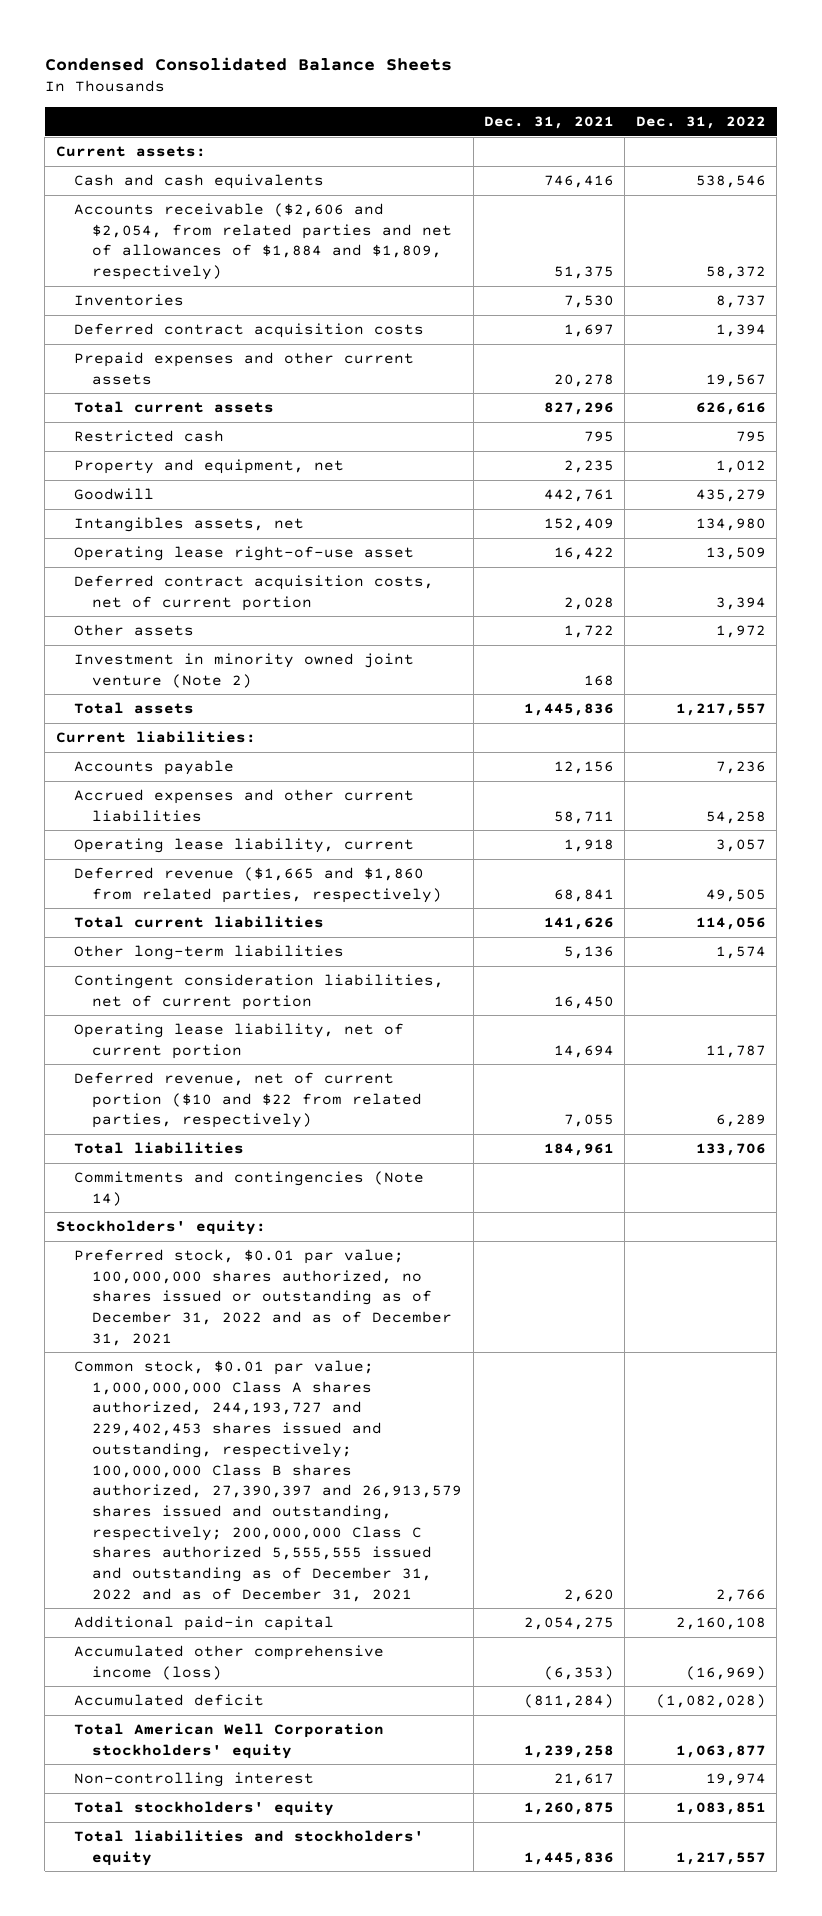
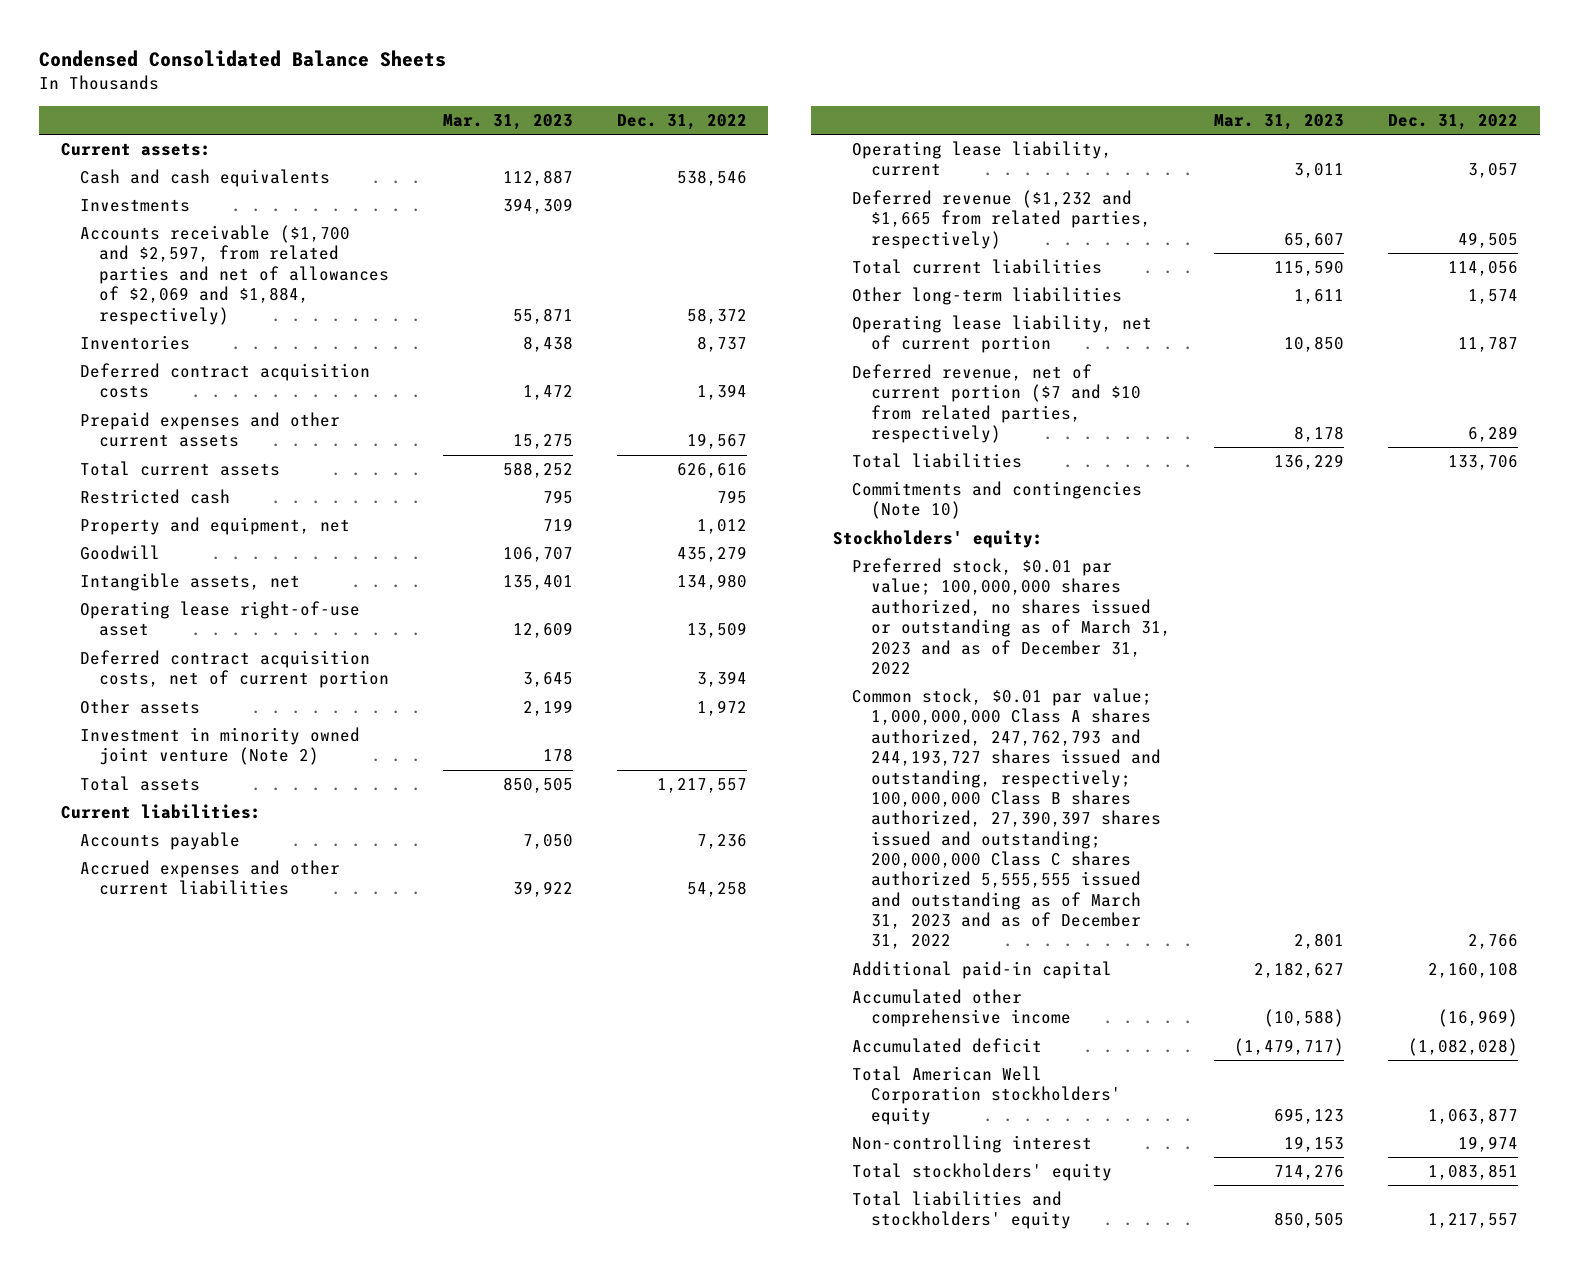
[483,116,614,130] Dec. 31, 2021 -> none
none -> [442,114,573,131] Mar. 31, 2023
none -> [80,199,191,213] Investments
[74,203,453,281] Accounts receivable ($2,606 and $2,054, from related parties and net of allowances of $1,884 and $1,809, respectively) -> [80,225,390,325] Accounts receivable ($1,700 and $2,597, from related parties and net of allowances of $2,069 and $1,884, respectively)
[74,517,305,533] Intangibles assets, net -> [80,573,301,592] Intangible assets, net
[74,867,443,903] Deferred revenue ($1,665 and $1,860 from related parties, respectively) -> [851,190,1151,249] Deferred revenue ($1,232 and $1,665 from related parties, respectively)
[74,974,445,1010] Contingent consideration liabilities, net of current portion -> none
[74,1072,423,1129] Deferred revenue, net of current portion ($10 and $22 from related parties, respectively) -> [851,364,1141,444] Deferred revenue, net of current portion ($7 and $10 from related parties, respectively)
[74,1171,425,1206] Commitments and contingencies (Note 14) -> [851,481,1142,520] Commitments and contingencies (Note 10)
[74,1249,453,1346] Preferred stock, $0.01 par value; 100,000,000 shares authorized, no shares issued or outstanding as of December 31, 2022 and as of December 31, 2021 -> [851,558,1171,675] Preferred stock, $0.01 par value; 100,000,000 shares authorized, no shares issued or outstanding as of March 31, 2023 and as of December 31, 2022
[74,1360,463,1602] Common stock, $0.01 par value; 1,000,000,000 Class A shares authorized, 244,193,727 and 229,402,453 shares issued and outstanding, respectively; 100,000,000 Class B shares authorized, 27,390,397 and 26,913,579 shares issued and outstanding, respectively; 200,000,000 Class C shares authorized 5,555,555 issued and outstanding as of December 31, 2022 and as of December 31, 2021 -> [851,688,1161,950] Common stock, $0.01 par value; 1,000,000,000 Class A shares authorized, 247,762,793 and 244,193,727 shares issued and outstanding, respectively; 100,000,000 Class B shares authorized, 27,390,397 shares issued and outstanding; 200,000,000 Class C shares authorized 5,555,555 issued and outstanding as of March 31, 2023 and as of December 31, 2022
[74,1645,385,1680] Accumulated other comprehensive income (loss) -> [851,989,1071,1028] Accumulated other comprehensive income

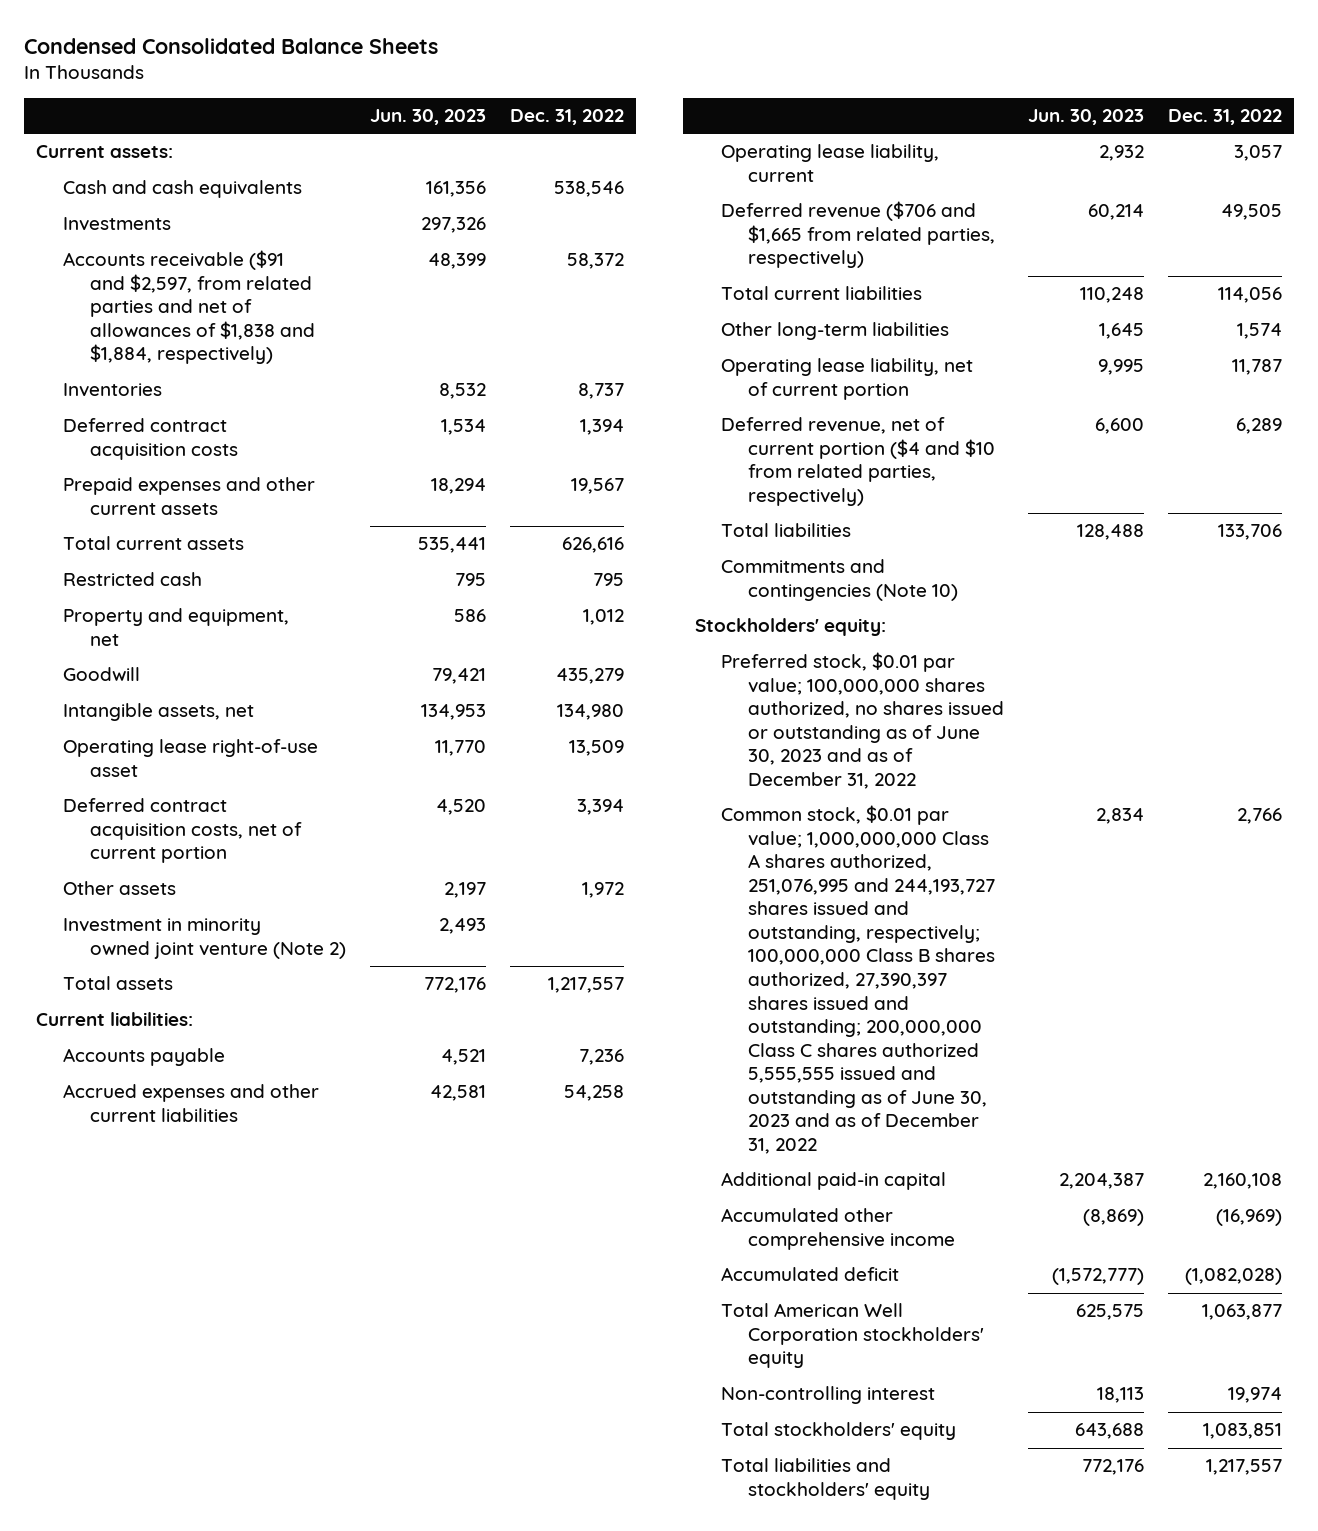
[442,114,573,131] Mar. 31, 2023 -> none
none -> [369,109,486,126] Jun. 30, 2023
[80,225,390,325] Accounts receivable ($1,700 and $2,597, from related parties and net of allowances of $2,069 and $1,884, respectively) -> [63,250,315,365] Accounts receivable ($91 and $2,597, from related parties and net of allowances of $1,838 and $1,884, respectively)
[851,190,1151,249] Deferred revenue ($1,232 and $1,665 from related parties, respectively) -> [721,201,996,269] Deferred revenue ($706 and $1,665 from related parties, respectively)
[851,364,1141,444] Deferred revenue, net of current portion ($7 and $10 from related parties, respectively) -> [721,417,996,506] Deferred revenue, net of current portion ($4 and $10 from related parties, respectively)
[851,558,1171,675] Preferred stock, $0.01 par value; 100,000,000 shares authorized, no shares issued or outstanding as of March 31, 2023 and as of December 31, 2022 -> [721,652,1005,789] Preferred stock, $0.01 par value; 100,000,000 shares authorized, no shares issued or outstanding as of June 30, 2023 and as of December 31, 2022
[851,688,1161,950] Common stock, $0.01 par value; 1,000,000,000 Class A shares authorized, 247,762,793 and 244,193,727 shares issued and outstanding, respectively; 100,000,000 Class B shares authorized, 27,390,397 shares issued and outstanding; 200,000,000 Class C shares authorized 5,555,555 issued and outstanding as of March 31, 2023 and as of December 31, 2022 -> [721,805,996,1154] Common stock, $0.01 par value; 1,000,000,000 Class A shares authorized, 251,076,995 and 244,193,727 shares issued and outstanding, respectively; 100,000,000 Class B shares authorized, 27,390,397 shares issued and outstanding; 200,000,000 Class C shares authorized 5,555,555 issued and outstanding as of June 30, 2023 and as of December 31, 2022

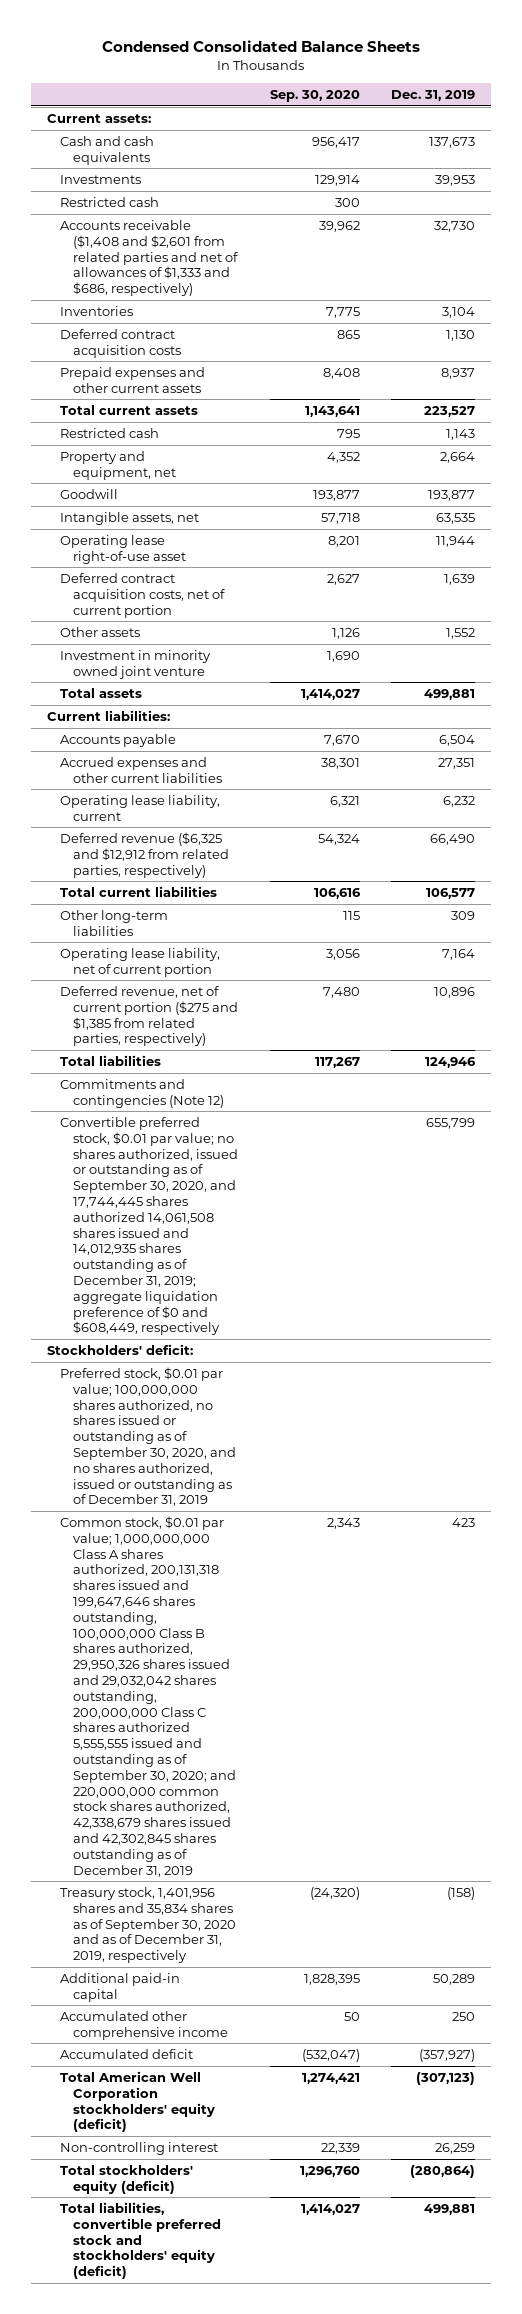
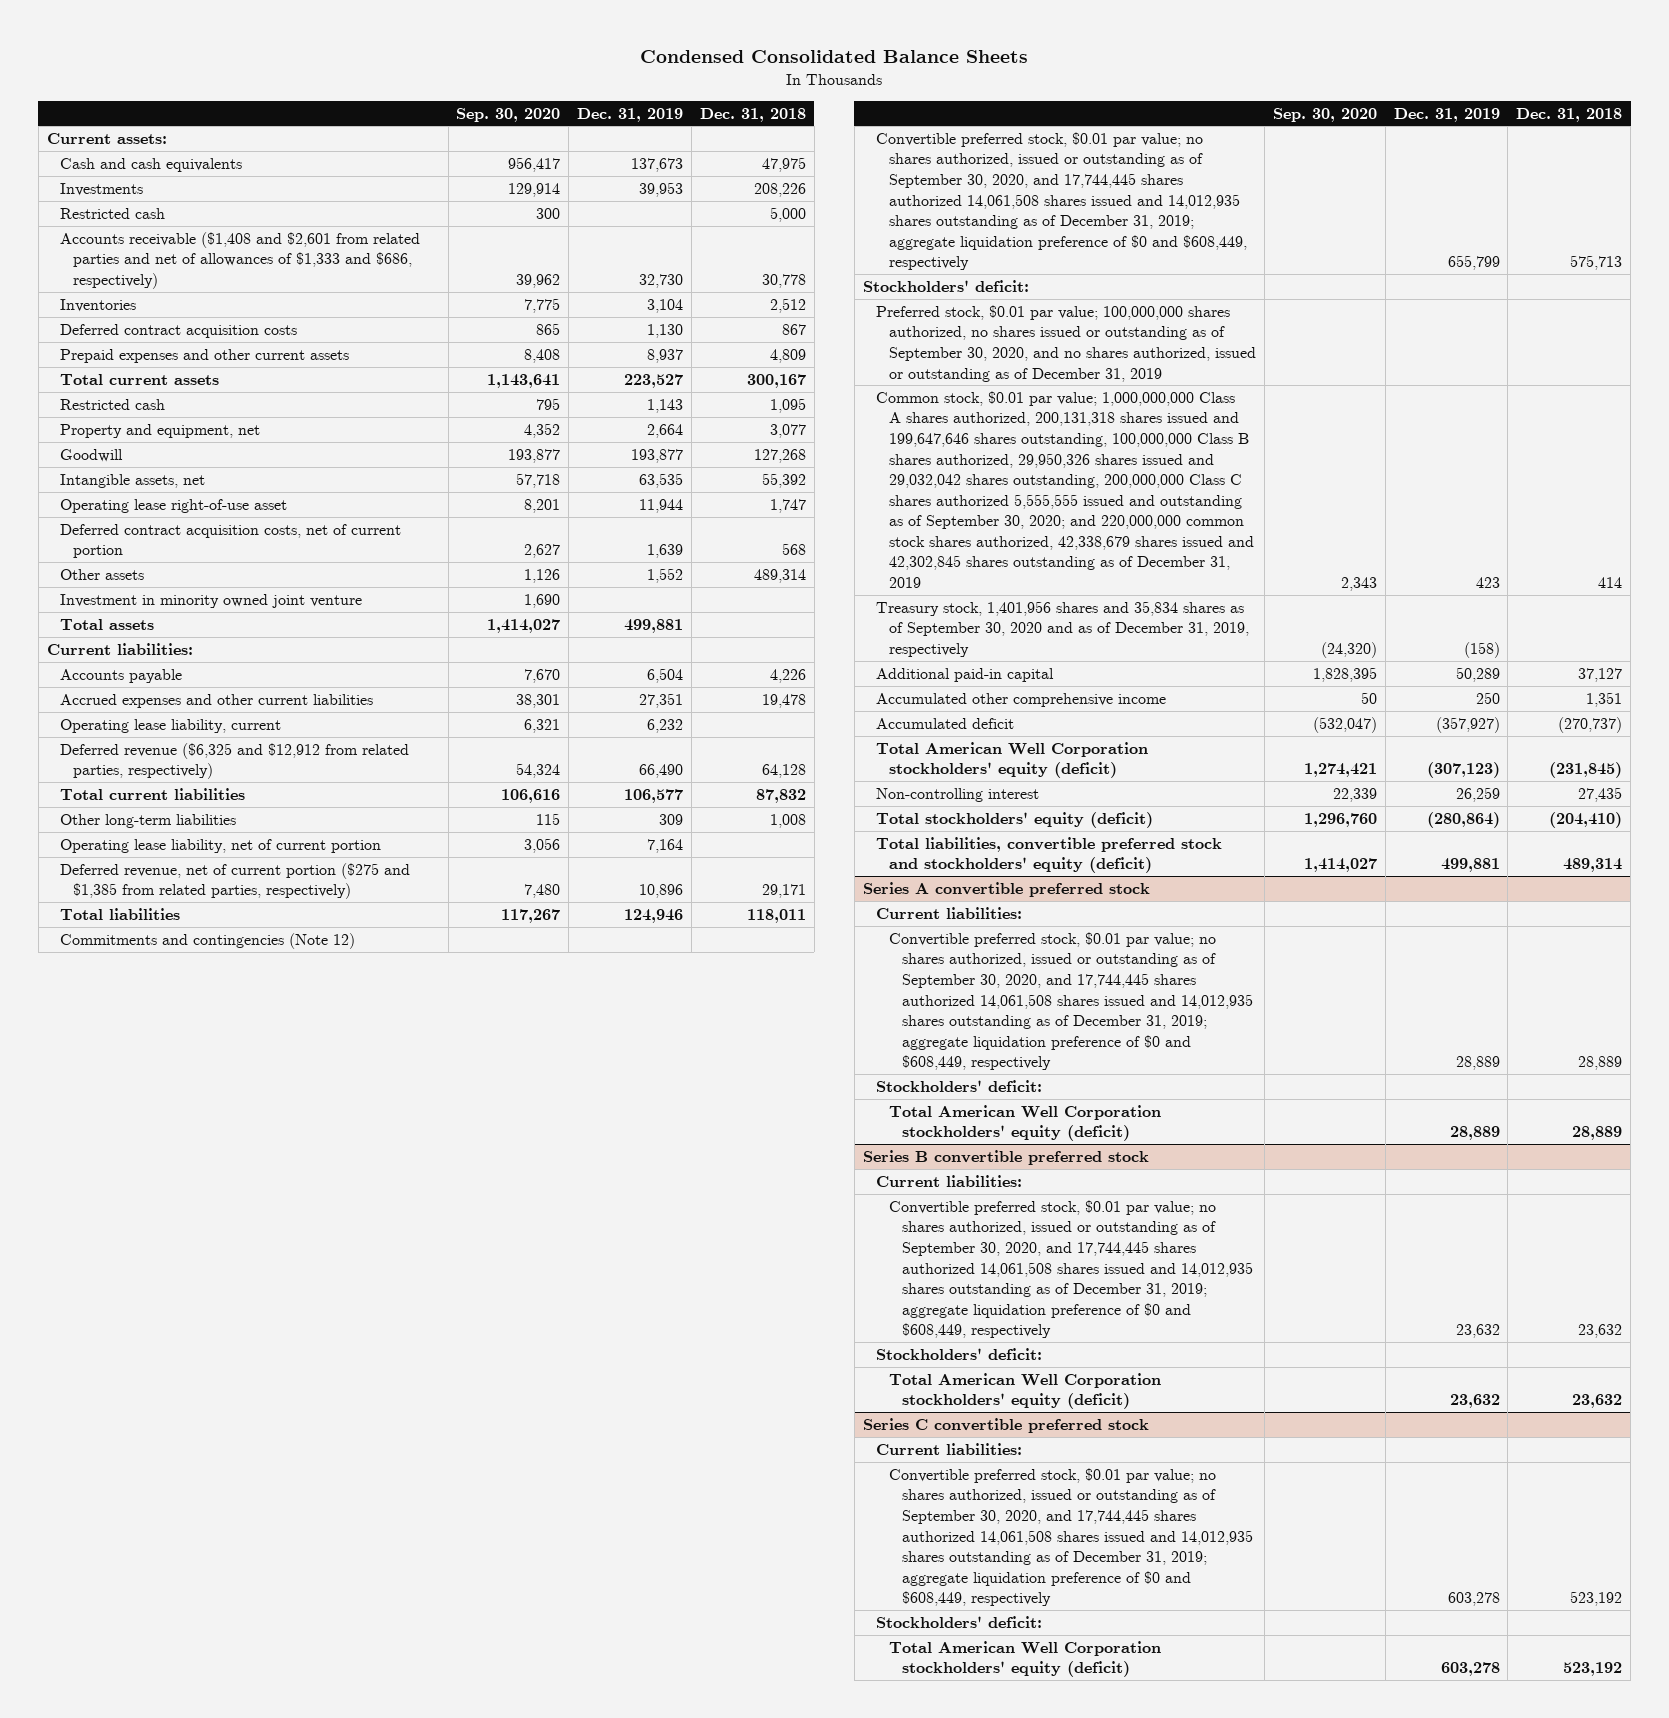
none -> [700,107,807,122] Dec. 31, 2018
none -> [862,881,1150,897] Series A convertible preferred stock
none -> [875,906,1022,919] Current liabilities:
none -> [888,931,1254,1071] Convertible preferred stock, $0.01 par value; no shares authorized, issued or outstanding as of September 30, 2020, and 17,744,445 shares authorized 14,061,508 shares issued and 14,012,935 shares outstanding as of December 31, 2019; aggregate liquidation preference of $0 and $608,449, respectively
none -> [875,1079,1042,1092] Stockholders' deficit:
none -> [888,1104,1161,1142] Total American Well Corporation stockholders' equity (deficit)
none -> [862,1149,1149,1165] Series B convertible preferred stock
none -> [875,1174,1022,1187] Current liabilities:
none -> [888,1199,1254,1339] Convertible preferred stock, $0.01 par value; no shares authorized, issued or outstanding as of September 30, 2020, and 17,744,445 shares authorized 14,061,508 shares issued and 14,012,935 shares outstanding as of December 31, 2019; aggregate liquidation preference of $0 and $608,449, respectively
none -> [875,1347,1042,1360] Stockholders' deficit:
none -> [888,1372,1161,1410] Total American Well Corporation stockholders' equity (deficit)
none -> [862,1417,1149,1433] Series C convertible preferred stock
none -> [875,1442,1022,1455] Current liabilities:
none -> [888,1467,1254,1607] Convertible preferred stock, $0.01 par value; no shares authorized, issued or outstanding as of September 30, 2020, and 17,744,445 shares authorized 14,061,508 shares issued and 14,012,935 shares outstanding as of December 31, 2019; aggregate liquidation preference of $0 and $608,449, respectively
none -> [875,1615,1042,1628] Stockholders' deficit:
none -> [888,1640,1161,1678] Total American Well Corporation stockholders' equity (deficit)

